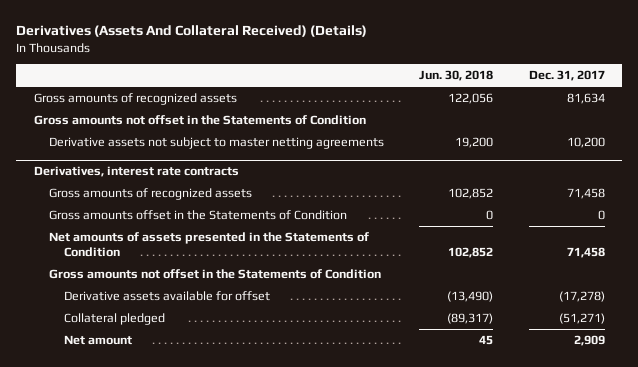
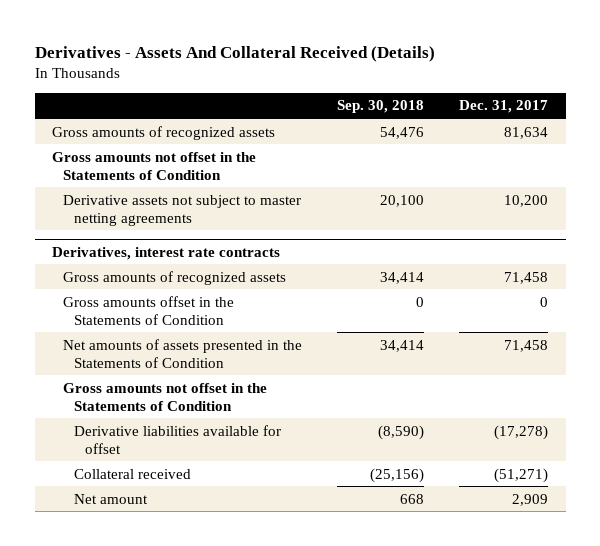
[15,25,367,38] Derivatives (Assets And Collateral Received) (Details) -> [34,45,435,62] Derivatives - Assets And Collateral Received (Details)
[419,70,494,82] Jun. 30, 2018 -> none
none -> [337,100,425,114] Sep. 30, 2018
[63,291,270,302] Derivative assets available for offset -> [74,424,282,454] Derivative liabilities available for offset
[63,313,165,326] Collateral pledged -> [74,468,192,479] Collateral received

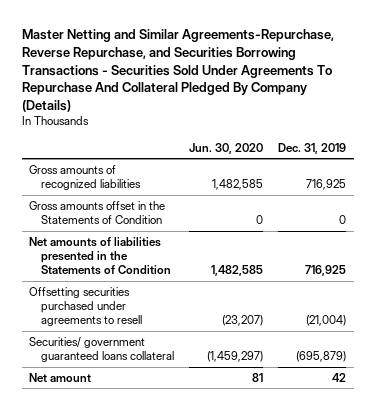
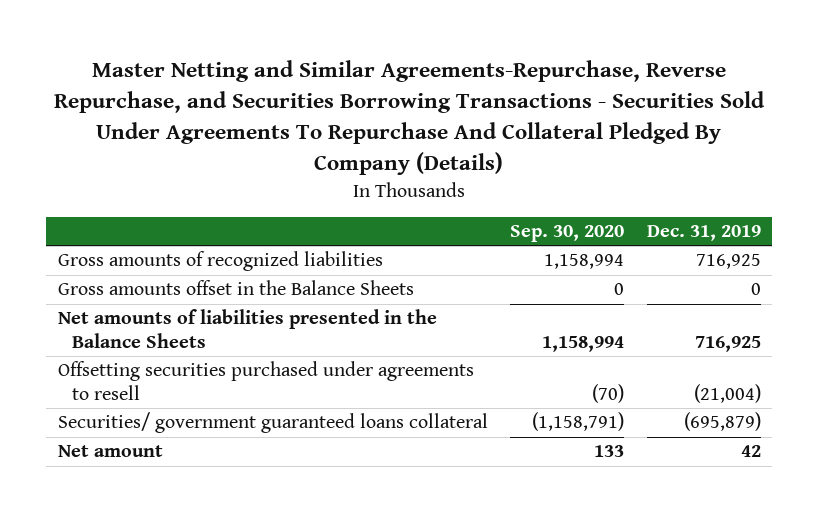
[189,142,264,154] Jun. 30, 2020 -> none
none -> [510,225,625,243] Sep. 30, 2020
[29,200,166,225] Gross amounts offset in the Statements of Condition -> [57,280,414,296] Gross amounts offset in the Balance Sheets
[29,236,171,276] Net amounts of liabilities presented in the Statements of Condition -> [57,309,437,348] Net amounts of liabilities presented in the Balance Sheets

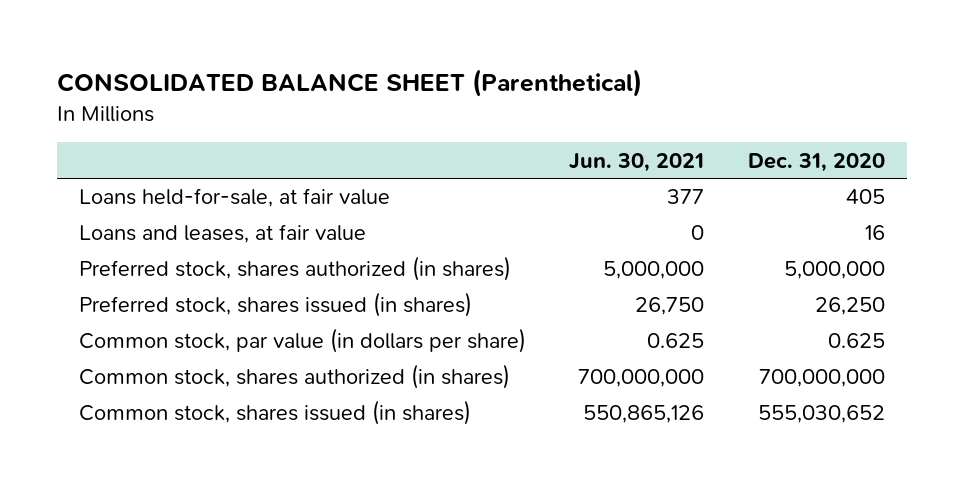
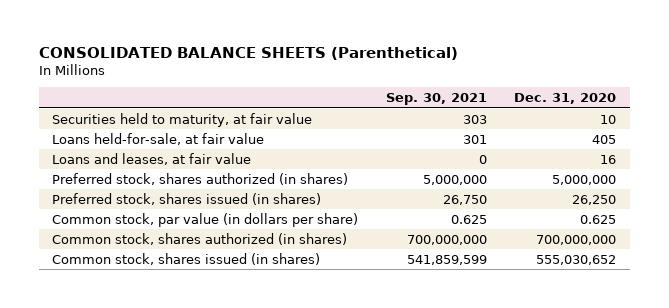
[57,69,643,98] CONSOLIDATED BALANCE SHEET (Parenthetical) -> [38,47,458,61] CONSOLIDATED BALANCE SHEETS (Parenthetical)
[569,152,705,172] Jun. 30, 2021 -> none
none -> [385,93,487,106] Sep. 30, 2021
none -> [52,112,313,127] Securities held to maturity, at fair value

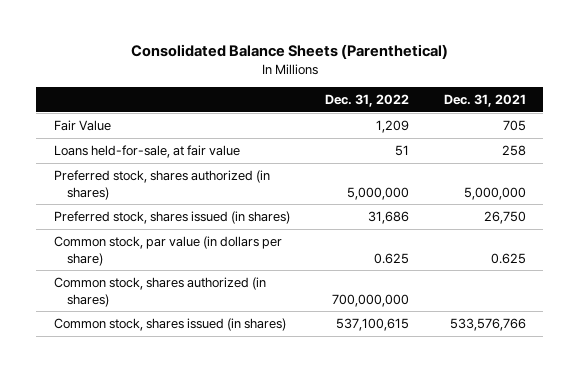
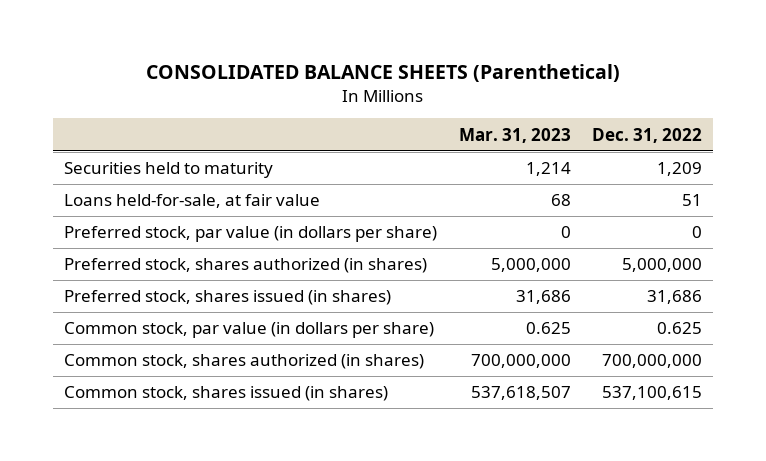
[130,44,448,60] Consolidated Balance Sheets (Parenthetical) -> [146,64,621,83] CONSOLIDATED BALANCE SHEETS (Parenthetical)
[443,93,526,107] Dec. 31, 2021 -> none
none -> [458,127,571,143] Mar. 31, 2023
[53,119,111,131] Fair Value -> [63,162,273,179] Securities held to maturity
none -> [63,226,437,243] Preferred stock, par value (in dollars per share)

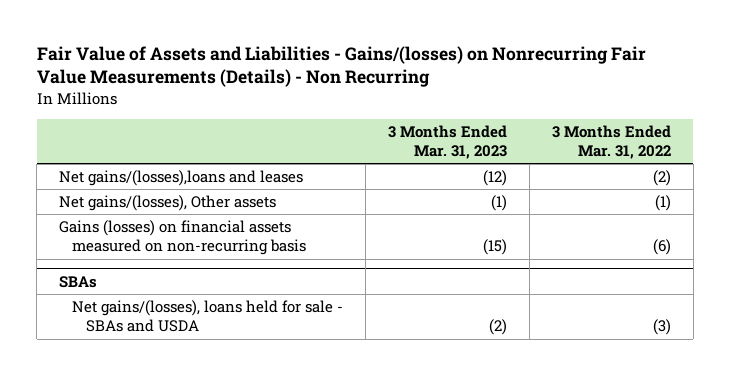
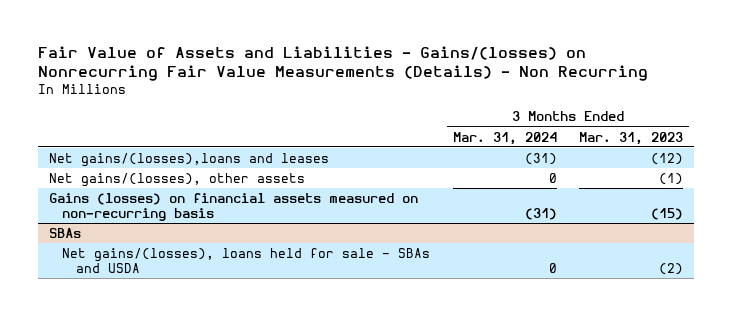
[552,124,672,160] 3 Months Ended Mar. 31, 2022 -> none
none -> [452,131,557,145] Mar. 31, 2024
[59,195,277,212] Net gains/(losses), Other assets -> [49,172,306,187] Net gains/(losses), other assets

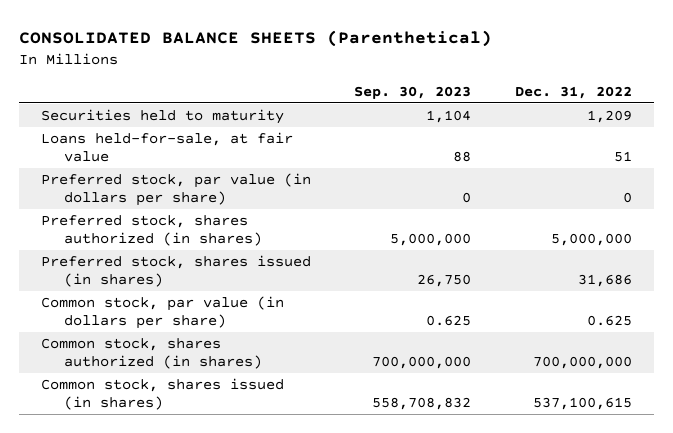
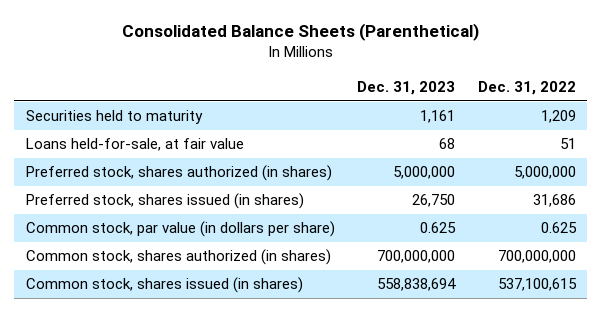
[19,30,493,48] CONSOLIDATED BALANCE SHEETS (Parenthetical) -> [121,23,479,42] Consolidated Balance Sheets (Parenthetical)
[354,85,472,99] Sep. 30, 2023 -> none
none -> [357,80,456,95] Dec. 31, 2023
[40,173,311,207] Preferred stock, par value (in dollars per share) -> none

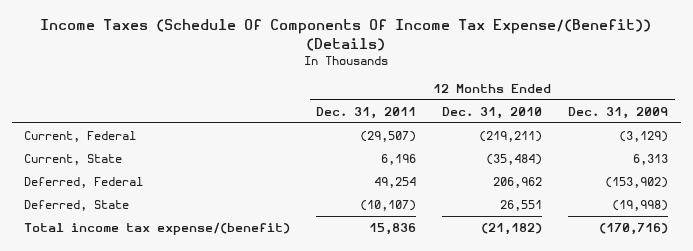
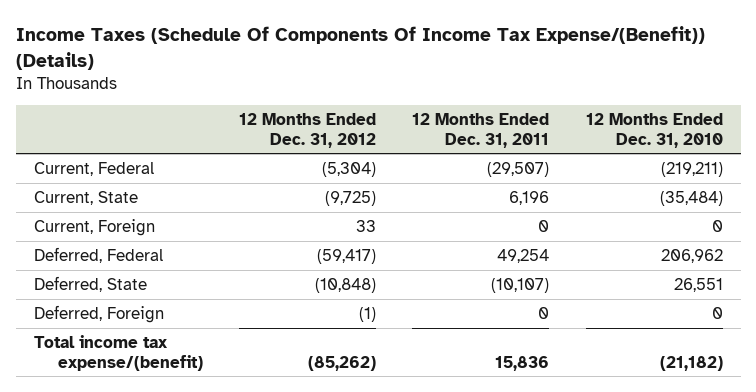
[568,106,669,119] Dec. 31, 2009 -> none
none -> [239,112,377,148] 12 Months Ended Dec. 31, 2012
none -> [33,218,155,236] Current, Foreign
none -> [33,304,164,323] Deferred, Foreign

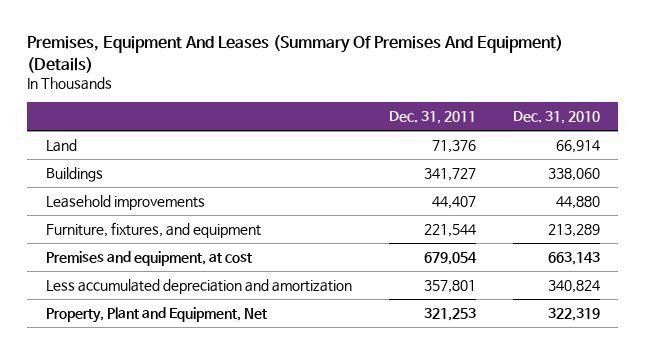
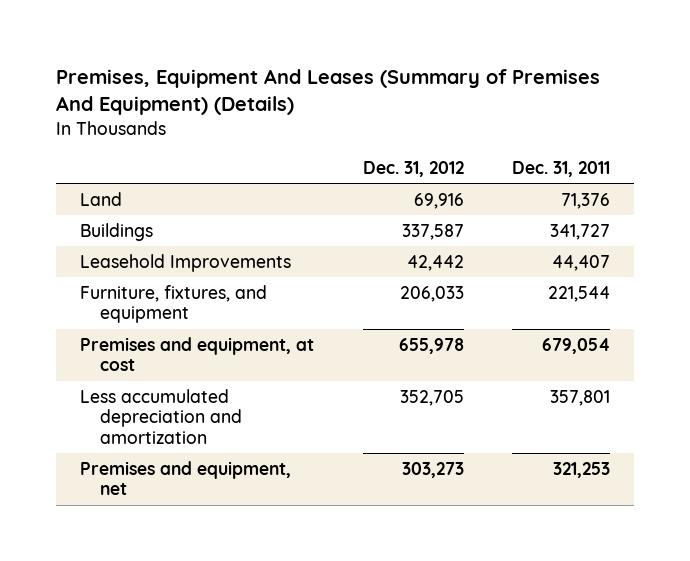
[27,35,564,73] Premises, Equipment And Leases (Summary Of Premises And Equipment) (Details) -> [56,68,601,115] Premises, Equipment And Leases (Summary of Premises And Equipment) (Details)
[512,111,600,125] Dec. 31, 2010 -> none
none -> [362,161,464,178] Dec. 31, 2012
[45,194,205,210] Leasehold improvements -> [80,253,292,272] Leasehold Improvements
[45,306,267,323] Property, Plant and Equipment, Net -> [80,460,292,496] Premises and equipment, net

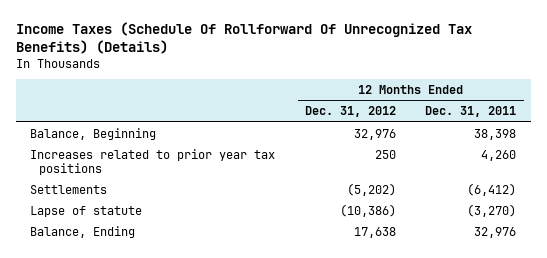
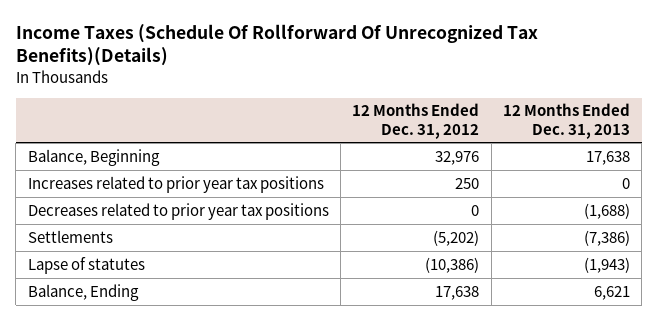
[15,21,472,54] Income Taxes (Schedule Of Rollforward Of Unrecognized Tax Benefits) (Details) -> [15,24,538,67] Income Taxes (Schedule Of Rollforward Of Unrecognized Tax Benefits)(Details)
[425,106,517,118] Dec. 31, 2011 -> none
none -> [502,103,630,139] 12 Months Ended Dec. 31, 2013
none -> [27,202,329,220] Decreases related to prior year tax positions
[30,205,143,217] Lapse of statute -> [27,256,145,274] Lapse of statutes

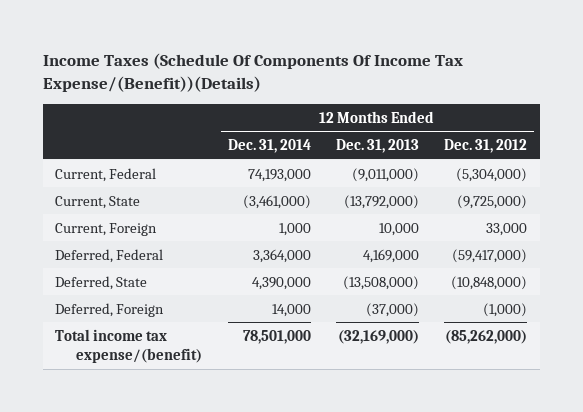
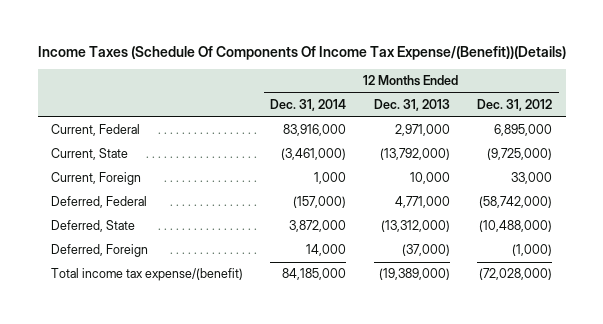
[247,168,311,182] 74,193,000 -> [283,124,347,137] 83,916,000
[351,167,419,182] (9,011,000) -> [394,124,450,137] 2,971,000
[456,167,528,182] (5,304,000) -> [494,124,553,137] 6,895,000
[252,248,311,263] 3,364,000 -> [293,196,347,209] (157,000)
[362,248,419,263] 4,169,000 -> [394,196,450,209] 4,771,000
[452,248,528,263] (59,417,000) -> [479,196,553,209] (58,742,000)
[251,276,311,290] 4,390,000 -> [289,220,347,233] 3,872,000
[342,275,419,290] (13,508,000) -> [380,220,450,233] (13,312,000)
[451,275,528,290] (10,848,000) -> [479,220,553,233] (10,488,000)
[242,329,311,344] 78,501,000 -> [282,268,347,281] 84,185,000
[337,329,419,344] (32,169,000) -> [378,268,450,281] (19,389,000)
[445,329,528,344] (85,262,000) -> [479,268,553,281] (72,028,000)

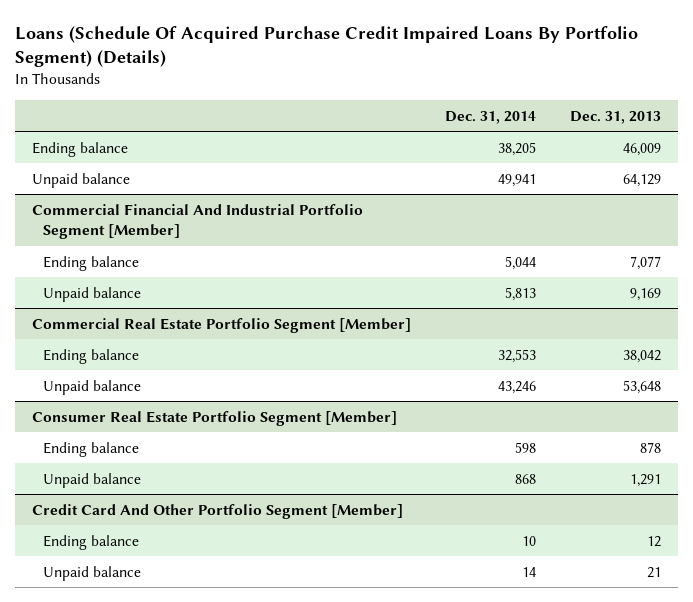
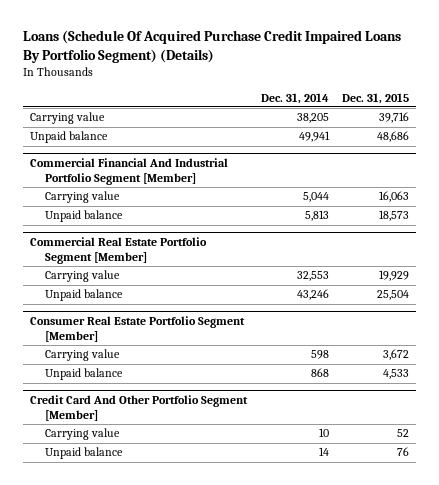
[570,110,662,124] Dec. 31, 2013 -> none
none -> [342,92,410,104] Dec. 31, 2015
[32,141,129,157] Ending balance -> [29,112,105,125] Carrying value
[43,255,140,271] Ending balance -> [45,191,121,204] Carrying value
[43,348,140,364] Ending balance -> [45,270,121,283] Carrying value
[43,441,140,457] Ending balance -> [45,349,121,362] Carrying value
[43,534,140,550] Ending balance -> [45,428,121,441] Carrying value

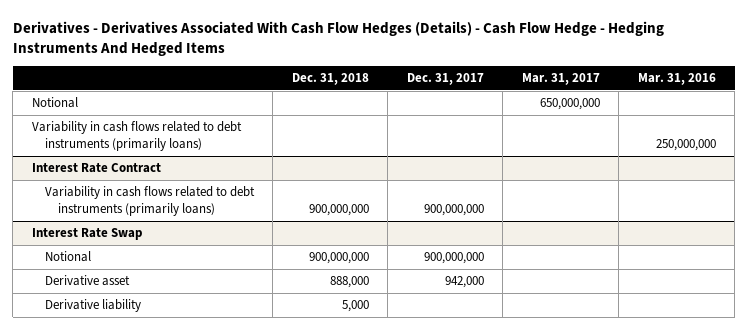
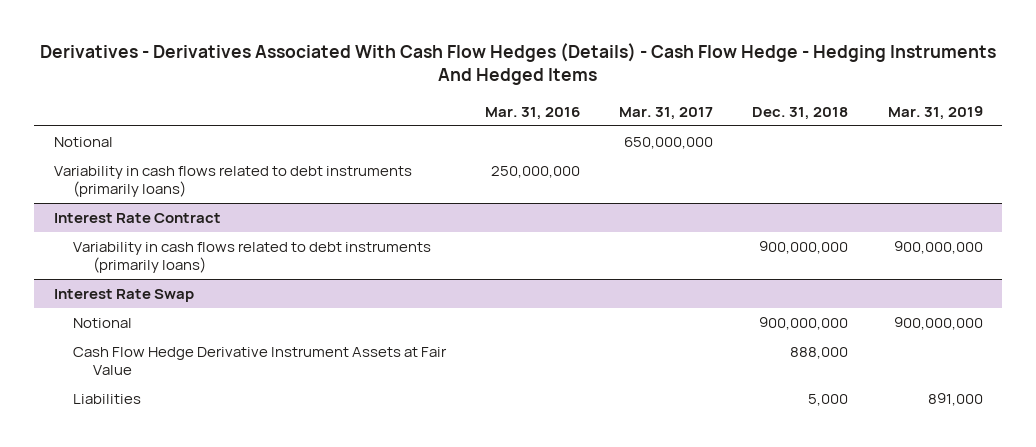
[406,72,484,85] Dec. 31, 2017 -> none
none -> [887,105,983,120] Mar. 31, 2019
[44,275,130,287] Derivative asset -> [73,347,448,376] Cash Flow Hedge Derivative Instrument Assets at Fair Value
[44,299,141,313] Derivative liability -> [73,394,142,405] Liabilities

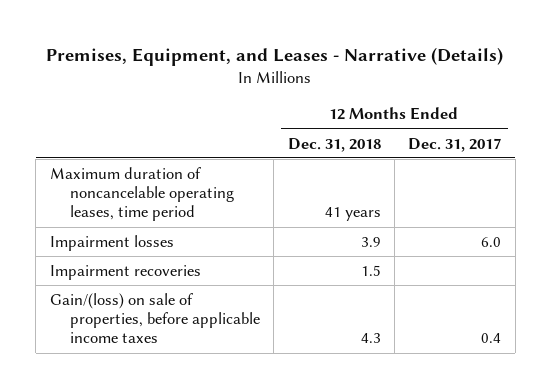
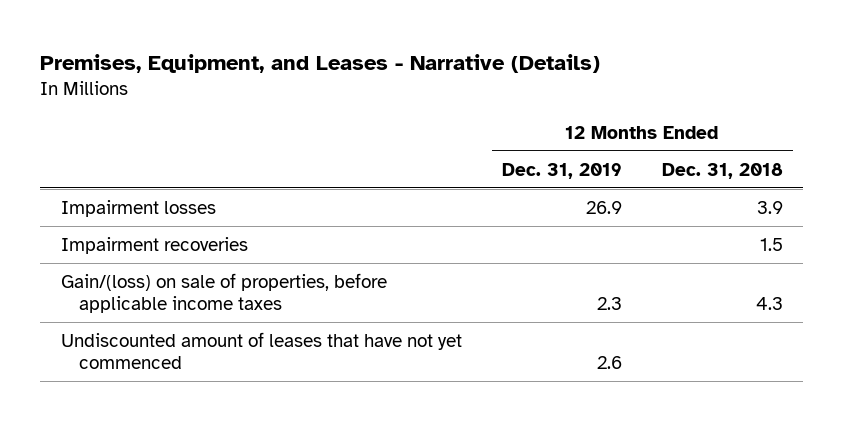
[408,137,502,152] Dec. 31, 2017 -> none
none -> [501,162,622,179] Dec. 31, 2019
[49,166,235,222] Maximum duration of noncancelable operating leases, time period -> none
none -> [60,331,462,370] Undiscounted amount of leases that have not yet commenced

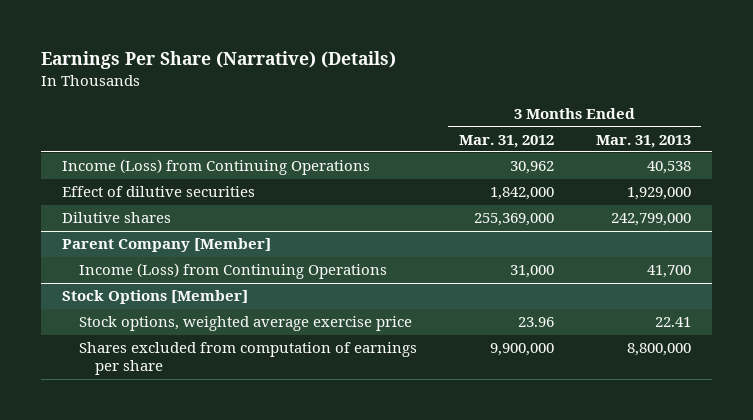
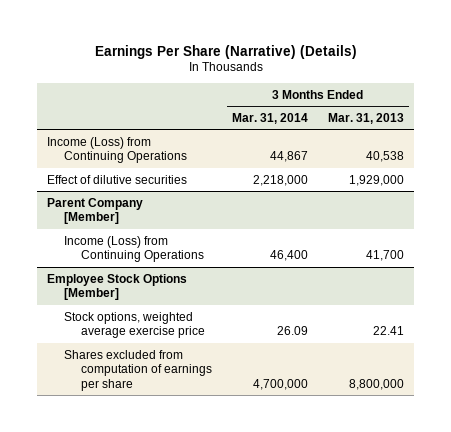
[458,134,554,148] Mar. 31, 2012 -> none
none -> [231,112,308,124] Mar. 31, 2014
[62,212,172,224] Dilutive shares -> none
[62,290,249,305] Stock Options [Member] -> [47,273,188,301] Employee Stock Options [Member]

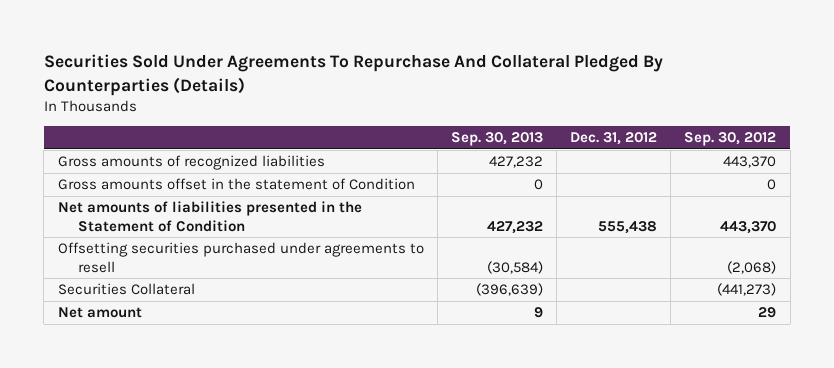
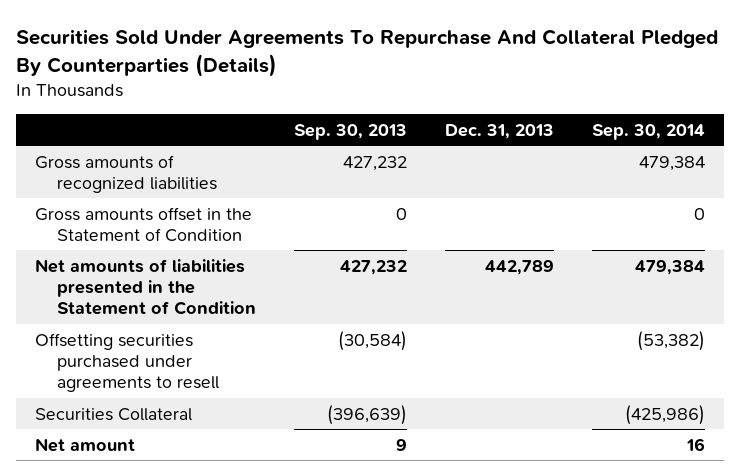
[570,132,658,146] Dec. 31, 2012 -> none
[684,132,777,147] Sep. 30, 2012 -> none
none -> [444,123,554,139] Dec. 31, 2013
none -> [591,123,705,140] Sep. 30, 2014
[57,178,415,191] Gross amounts offset in the statement of Condition -> [34,206,252,242] Gross amounts offset in the Statement of Condition

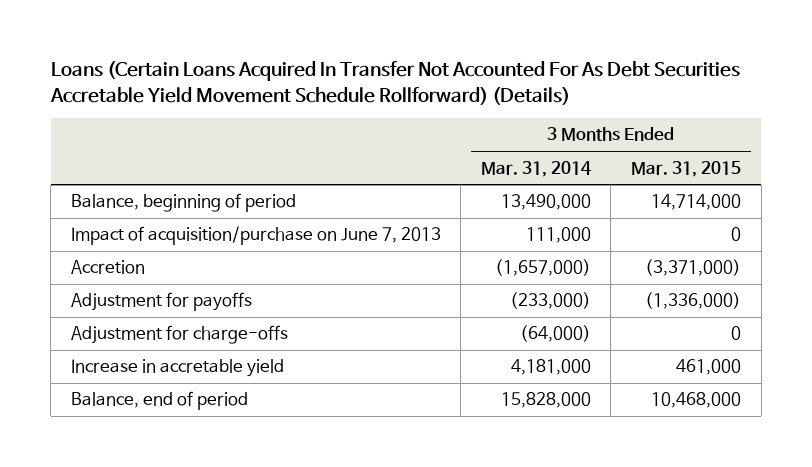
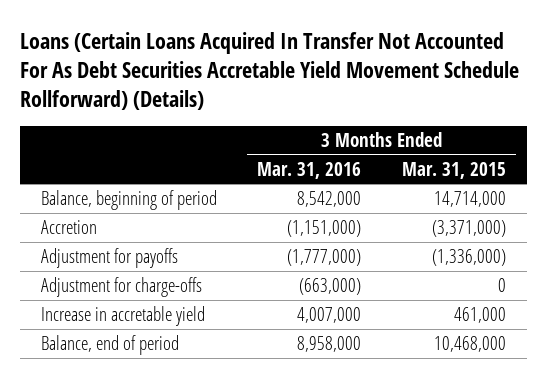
[480,160,591,177] Mar. 31, 2014 -> none
none -> [257,161,362,179] Mar. 31, 2016
[70,226,441,246] Impact of acquisition/purchase on June 7, 2013 -> none

